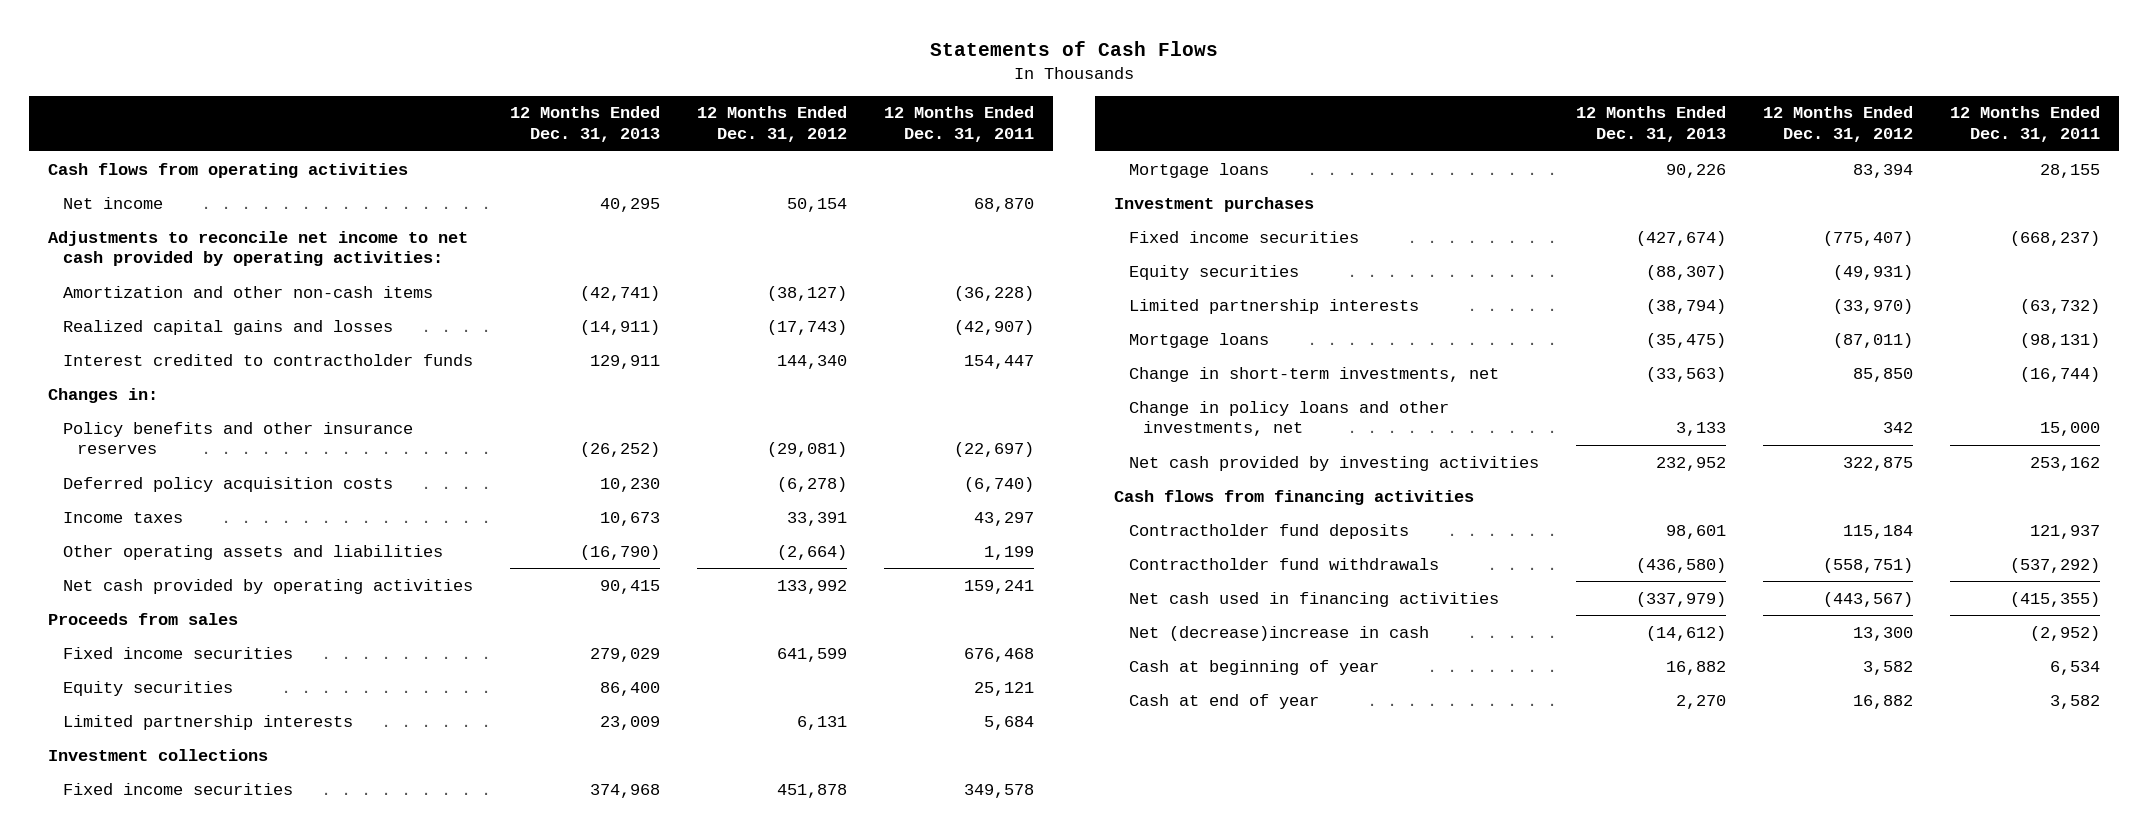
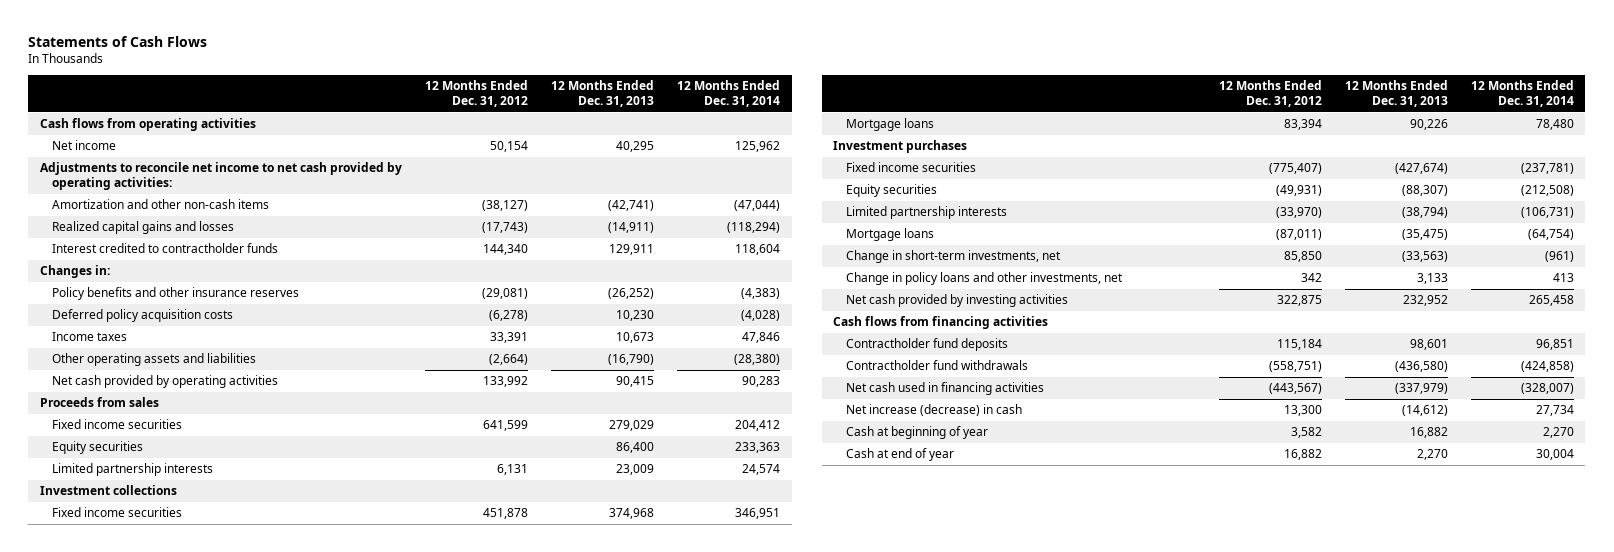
[884,106,1035,143] 12 Months Ended Dec. 31, 2011 -> none
none -> [677,80,781,108] 12 Months Ended Dec. 31, 2014
[1128,625,1429,641] Net (decrease)increase in cash -> [845,404,1022,417] Net increase (decrease) in cash

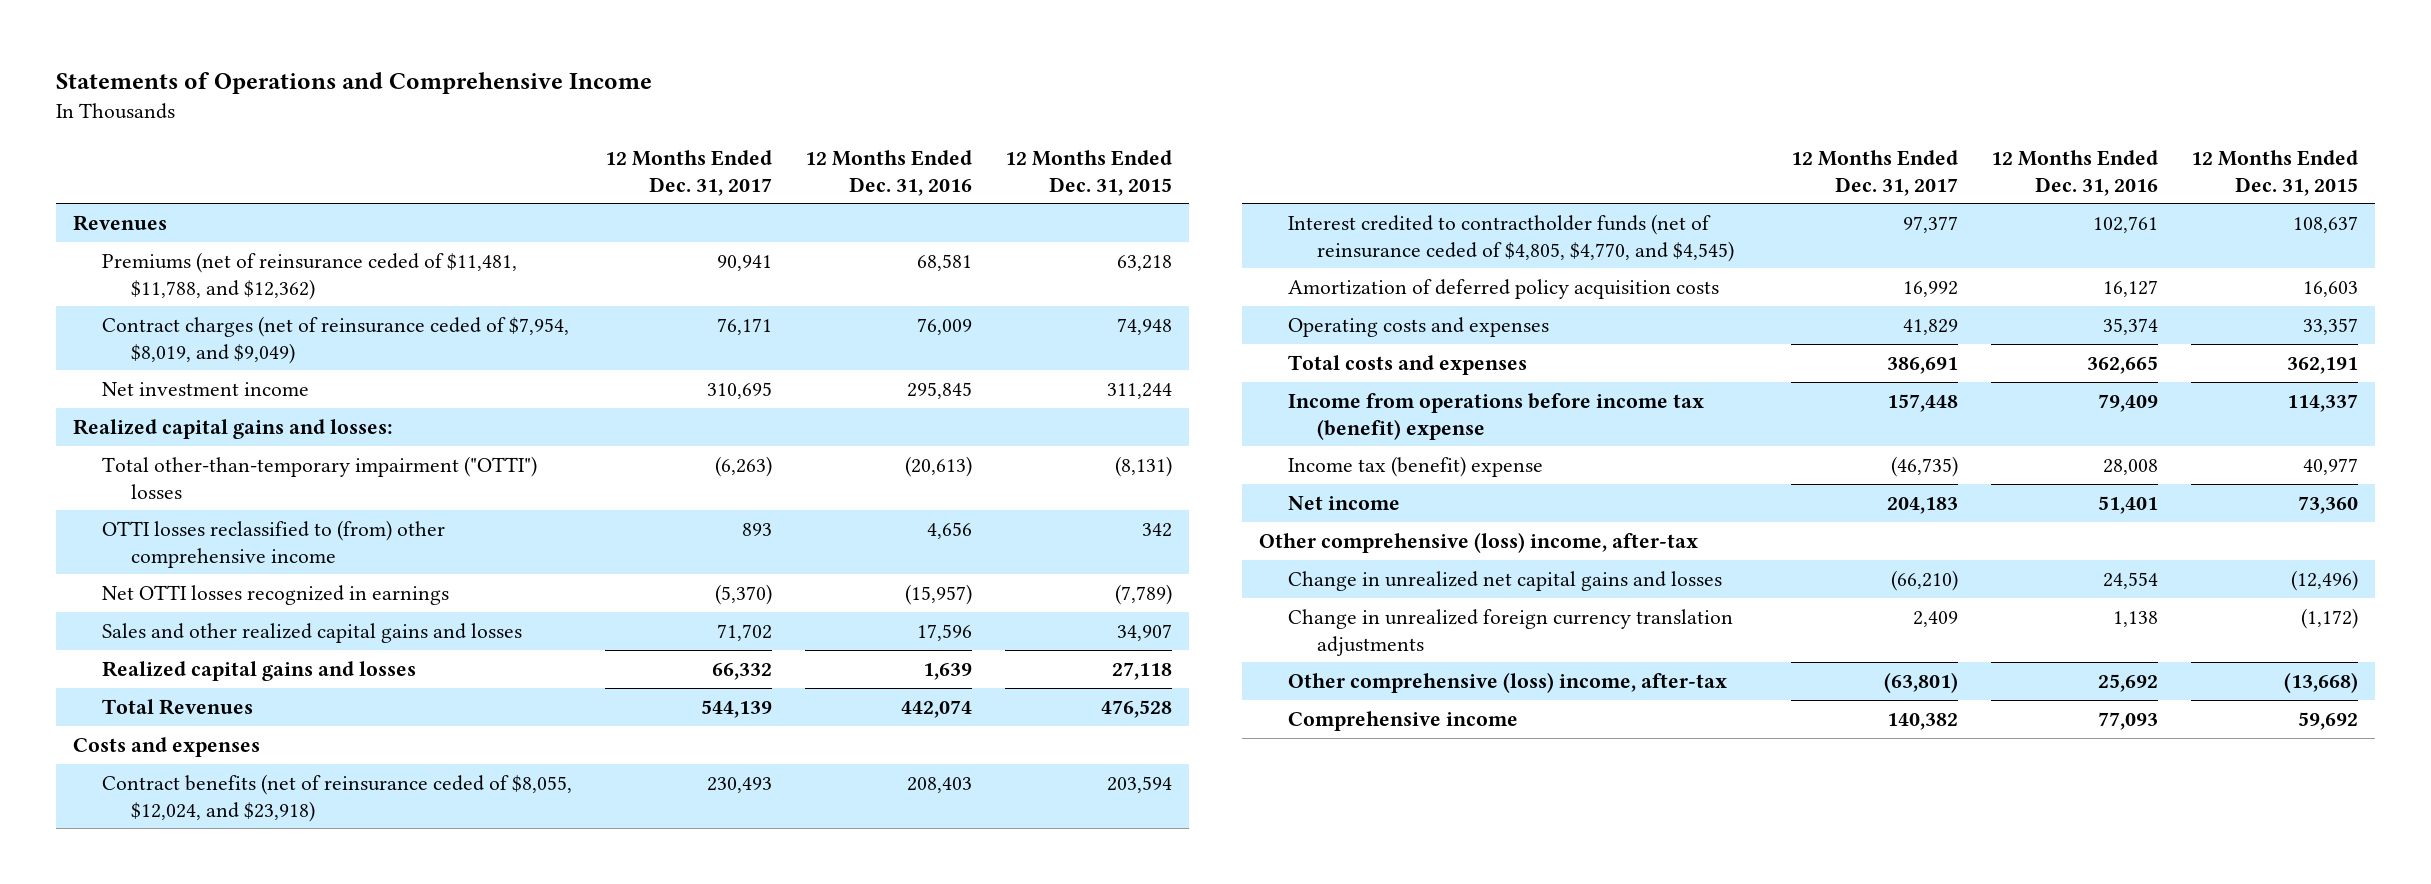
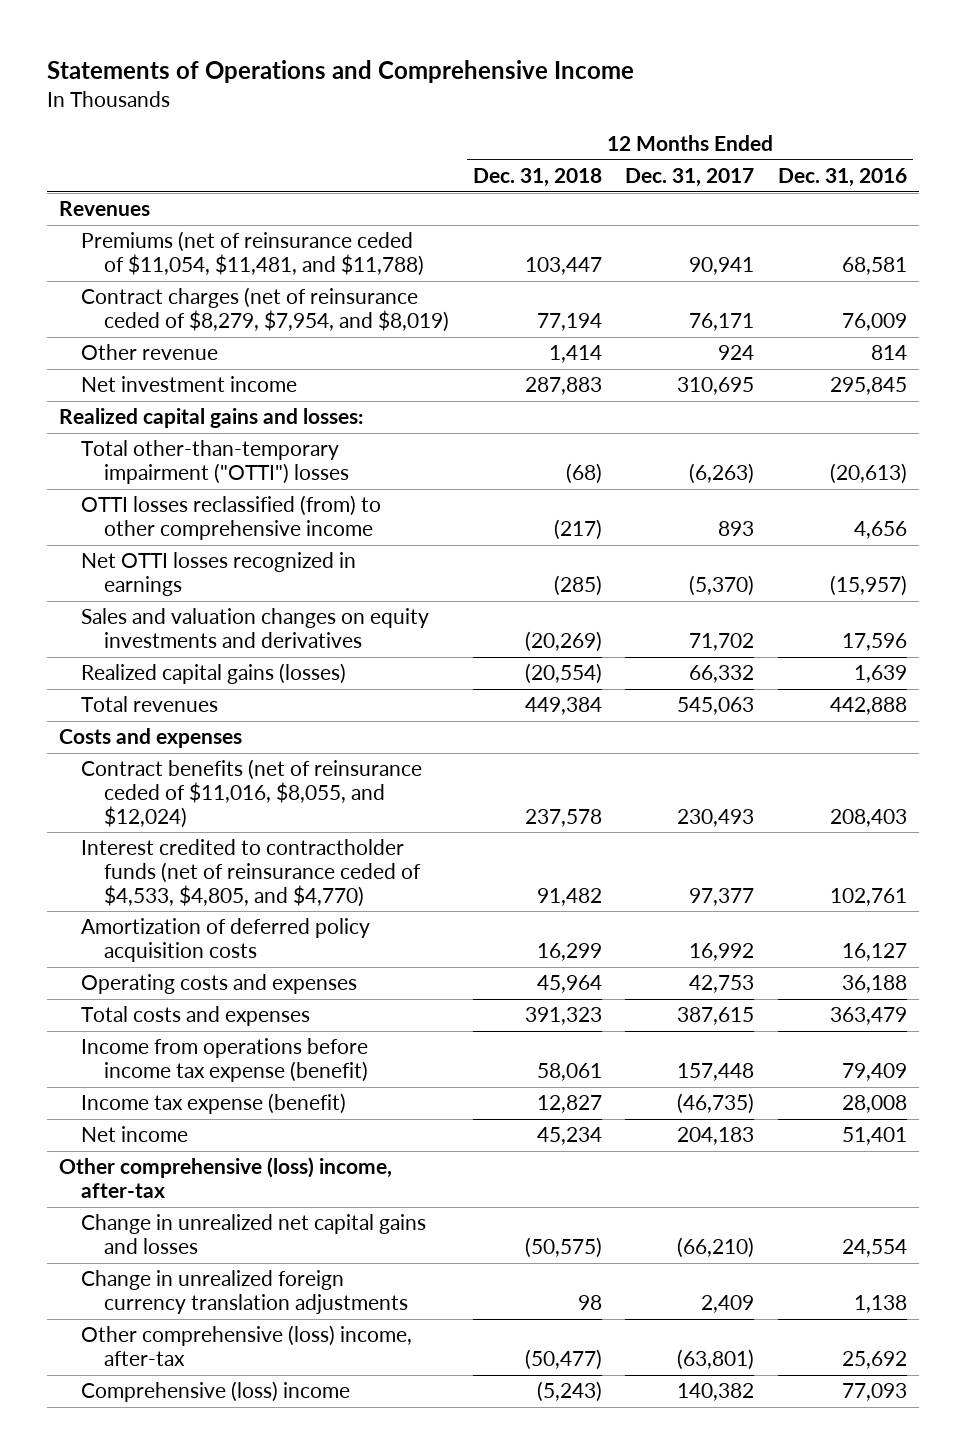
[1005,149,1173,196] 12 Months Ended Dec. 31, 2015 -> none
none -> [472,168,602,188] Dec. 31, 2018
[101,251,517,300] Premiums (net of reinsurance ceded of $11,481, $11,788, and $12,362) -> [81,231,425,277] Premiums (net of reinsurance ceded of $11,054, $11,481, and $11,788)
[101,315,569,364] Contract charges (net of reinsurance ceded of $7,954, $8,019, and $9,049) -> [81,287,450,333] Contract charges (net of reinsurance ceded of $8,279, $7,954, and $8,019)
none -> [81,344,219,361] Other revenue
[101,519,445,568] OTTI losses reclassified to (from) other comprehensive income -> [81,495,382,541] OTTI losses reclassified (from) to other comprehensive income
[101,622,522,643] Sales and other realized capital gains and losses -> [81,608,430,649] Sales and valuation changes on equity investments and derivatives
[101,660,416,681] Realized capital gains and losses -> [81,663,347,685] Realized capital gains (losses)
[101,698,253,715] Total Revenues -> [81,696,219,713] Total revenues
[701,699,773,718] 544,139 -> [677,697,755,716] 545,063
[901,699,973,718] 442,074 -> [829,697,907,716] 442,888
[101,773,572,822] Contract benefits (net of reinsurance ceded of $8,055, $12,024, and $23,918) -> [81,759,423,828] Contract benefits (net of reinsurance ceded of $11,016, $8,055, and $12,024)
[1287,213,1735,262] Interest credited to contractholder funds (net of reinsurance ceded of $4,805, $4,770, and $4,545) -> [81,839,422,907] Interest credited to contractholder funds (net of reinsurance ceded of $4,533, $4,805, and $4,770)
[1902,318,1958,335] 41,829 -> [689,975,755,994] 42,753
[2103,317,2159,335] 35,374 -> [841,975,907,994] 36,188
[1886,356,1958,374] 386,691 -> [677,1007,755,1026] 387,615
[2087,355,2159,374] 362,665 -> [829,1007,907,1026] 363,479
[1287,392,1704,440] Income from operations before income tax (benefit) expense -> [81,1038,369,1083] Income from operations before income tax expense (benefit)
[1287,455,1543,477] Income tax (benefit) expense -> [81,1093,347,1115] Income tax expense (benefit)
[1287,710,1518,731] Comprehensive income -> [81,1381,351,1403] Comprehensive (loss) income

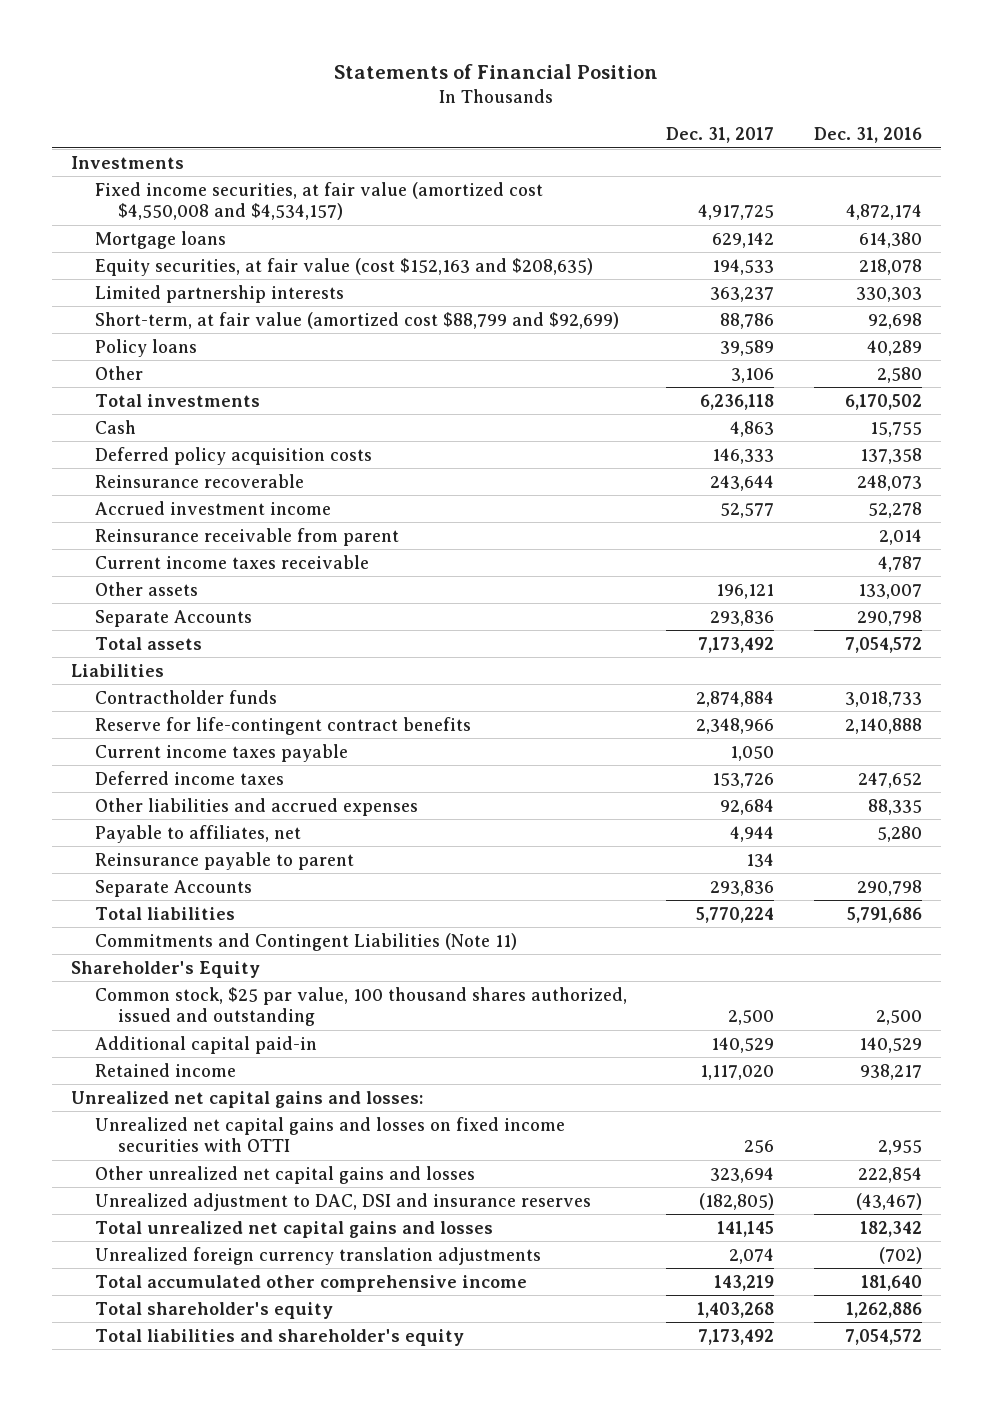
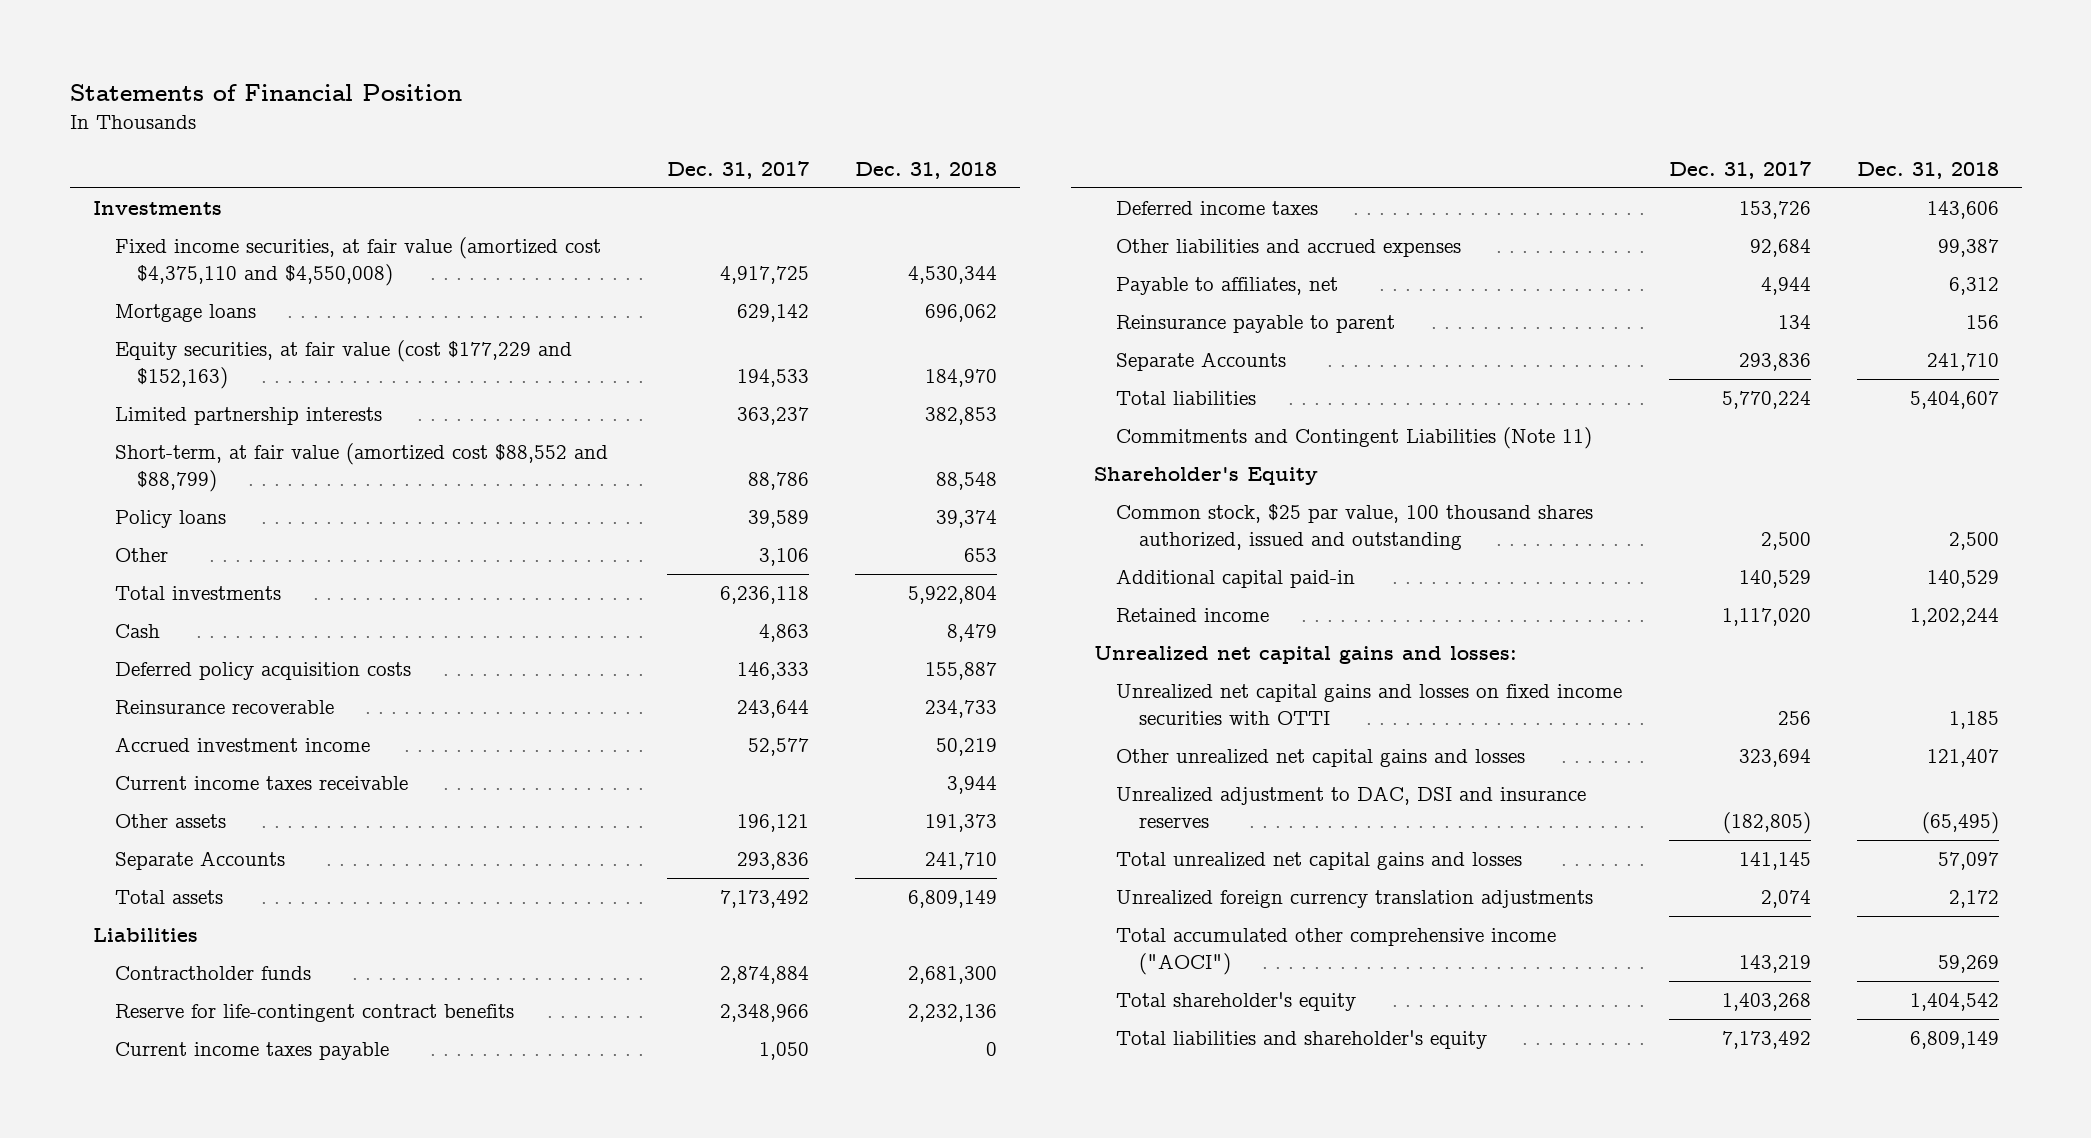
[813,127,922,144] Dec. 31, 2016 -> none
none -> [854,161,997,179] Dec. 31, 2018
[94,181,543,221] Fixed income securities, at fair value (amortized cost $4,550,008 and $4,534,157) -> [114,237,601,286] Fixed income securities, at fair value (amortized cost $4,375,110 and $4,550,008)
[94,257,593,276] Equity securities, at fair value (cost $152,163 and $208,635) -> [114,340,572,389] Equity securities, at fair value (cost $177,229 and $152,163)
[94,311,619,329] Short-term, at fair value (amortized cost $88,799 and $92,699) -> [114,443,608,492] Short-term, at fair value (amortized cost $88,552 and $88,799)
[94,527,399,546] Reinsurance receivable from parent -> none
[94,1274,527,1292] Total accumulated other comprehensive income -> [1116,928,1557,975] Total accumulated other comprehensive income ("AOCI")

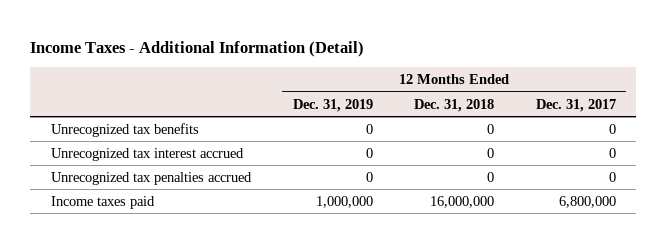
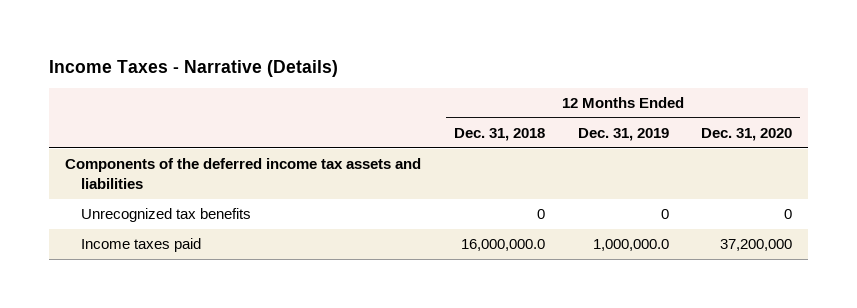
[30,40,365,57] Income Taxes - Additional Information (Detail) -> [49,59,339,77] Income Taxes - Narrative (Details)
[535,98,616,112] Dec. 31, 2017 -> none
none -> [701,127,793,141] Dec. 31, 2020
none -> [65,158,422,189] Components of the deferred income tax assets and liabilities
[51,147,245,161] Unrecognized tax interest accrued -> none
[51,171,253,185] Unrecognized tax penalties accrued -> none
[315,195,373,208] 1,000,000 -> [592,239,669,252] 1,000,000.0
[430,195,495,208] 16,000,000 -> [460,239,545,252] 16,000,000.0

